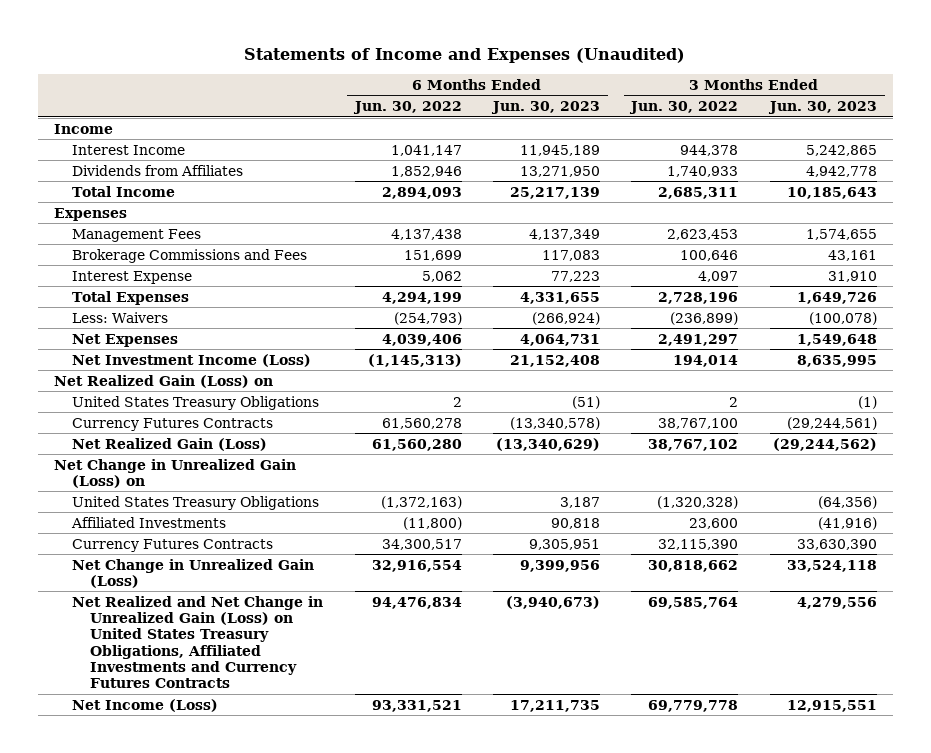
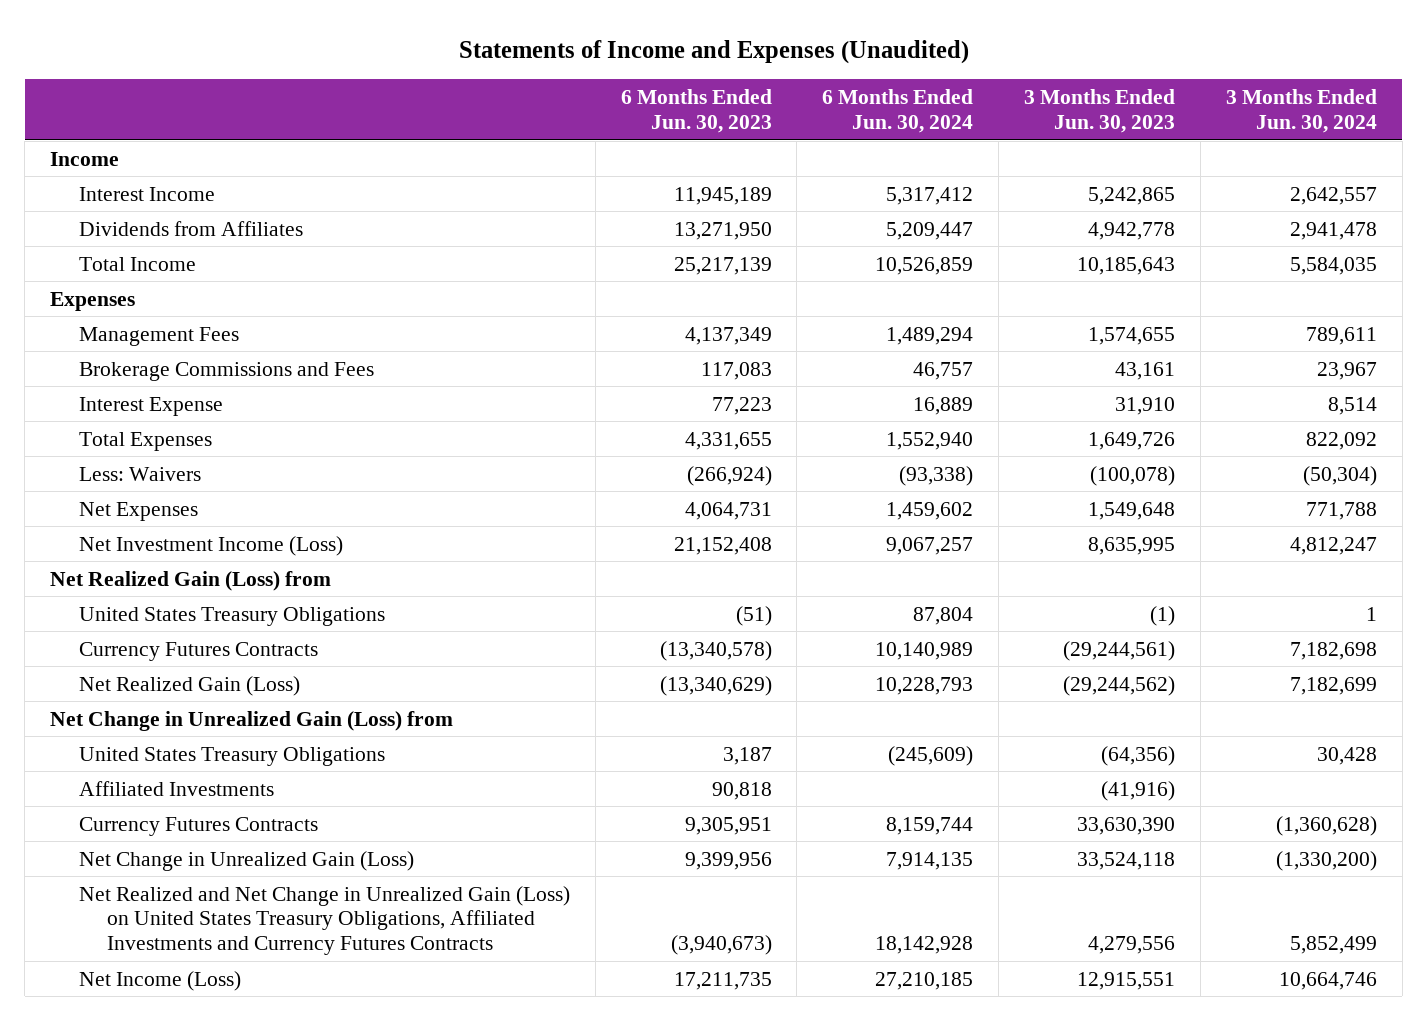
[352,101,462,115] Jun. 30, 2022 -> none
[629,101,739,115] Jun. 30, 2022 -> none
none -> [822,89,974,133] 6 Months Ended Jun. 30, 2024
none -> [1225,89,1377,133] 3 Months Ended Jun. 30, 2024
[54,374,274,388] Net Realized Gain (Loss) on -> [50,570,332,591] Net Realized Gain (Loss) from
[54,458,297,489] Net Change in Unrealized Gain (Loss) on -> [50,710,454,731] Net Change in Unrealized Gain (Loss) from

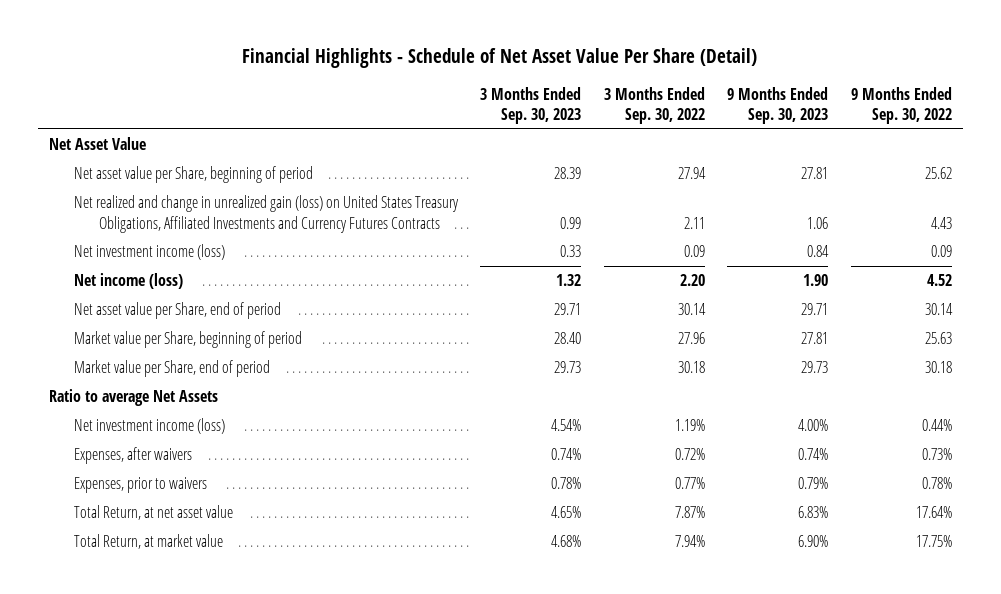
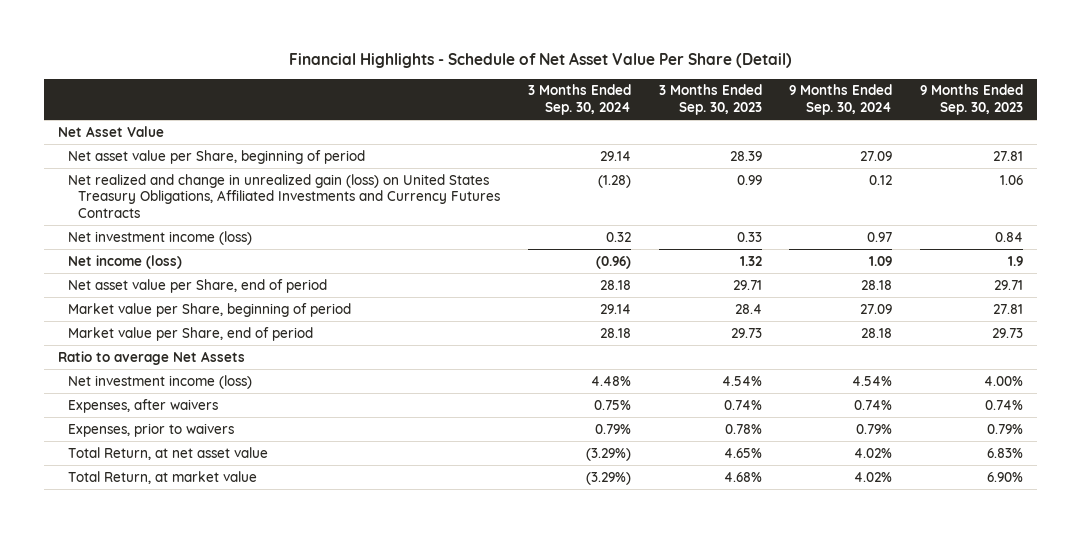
[603,86,705,125] 3 Months Ended Sep. 30, 2022 -> none
[850,86,952,125] 9 Months Ended Sep. 30, 2022 -> none
none -> [527,84,631,116] 3 Months Ended Sep. 30, 2024
none -> [789,84,893,116] 9 Months Ended Sep. 30, 2024
[803,274,829,287] 1.90 -> [1008,255,1024,266] 1.9
[554,332,582,345] 28.40 -> [734,303,762,314] 28.4

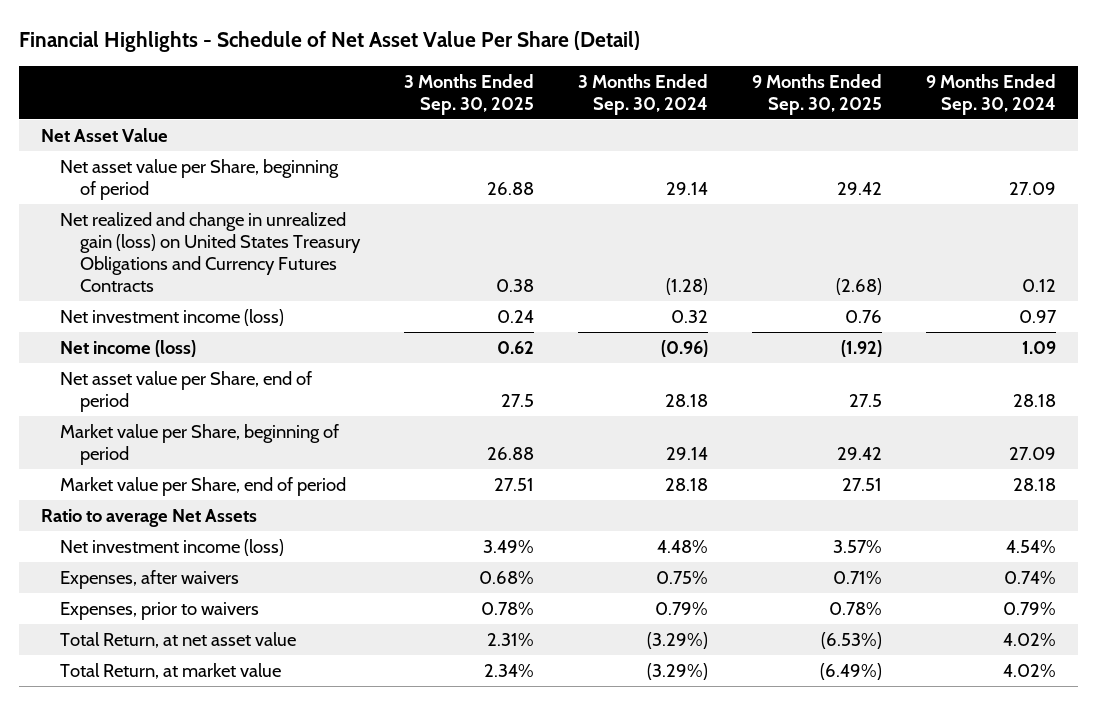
[658,84,762,116] 3 Months Ended Sep. 30, 2023 -> none
[920,84,1024,116] 9 Months Ended Sep. 30, 2023 -> none
none -> [404,73,535,115] 3 Months Ended Sep. 30, 2025
none -> [751,73,882,115] 9 Months Ended Sep. 30, 2025
[68,173,501,218] Net realized and change in unrealized gain (loss) on United States Treasury Obligations, Affiliated Investments and Currency Futures Contracts -> [60,211,362,293] Net realized and change in unrealized gain (loss) on United States Treasury Obligations and Currency Futures Contracts

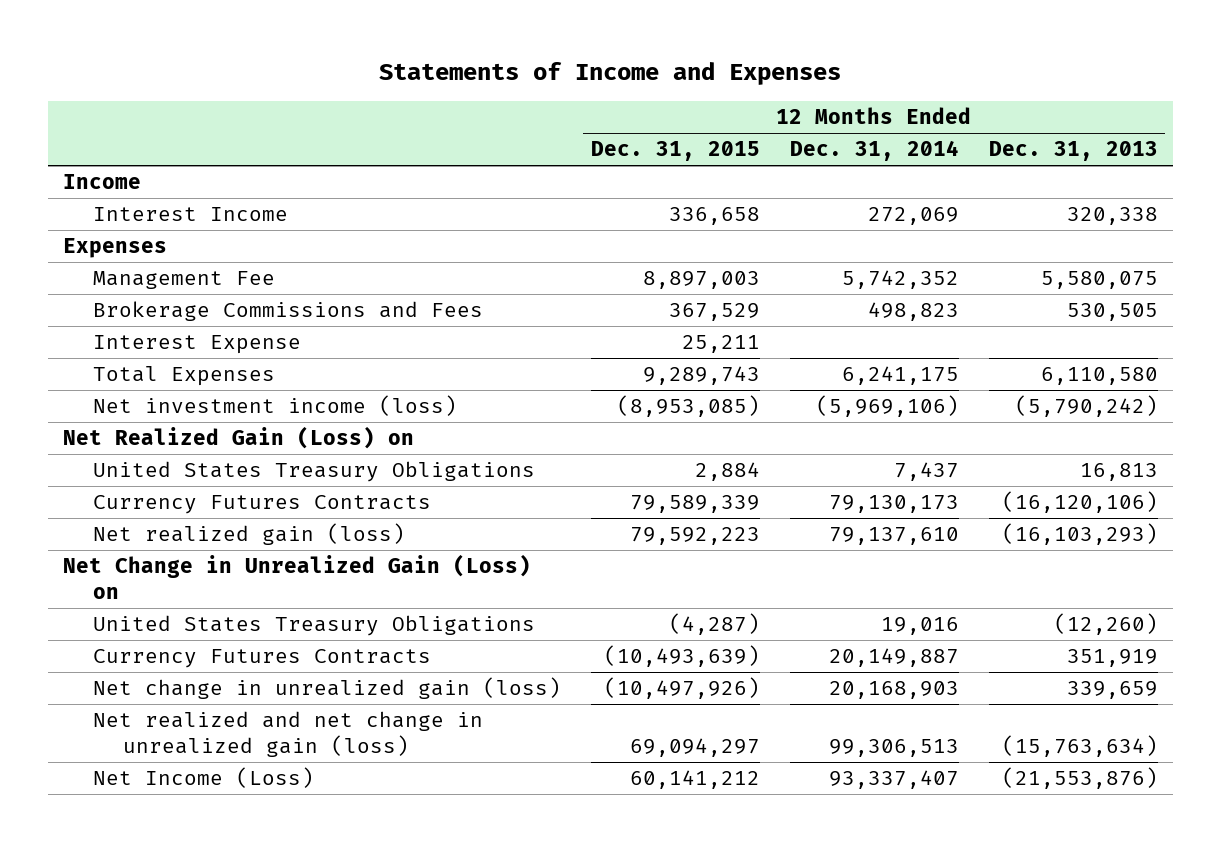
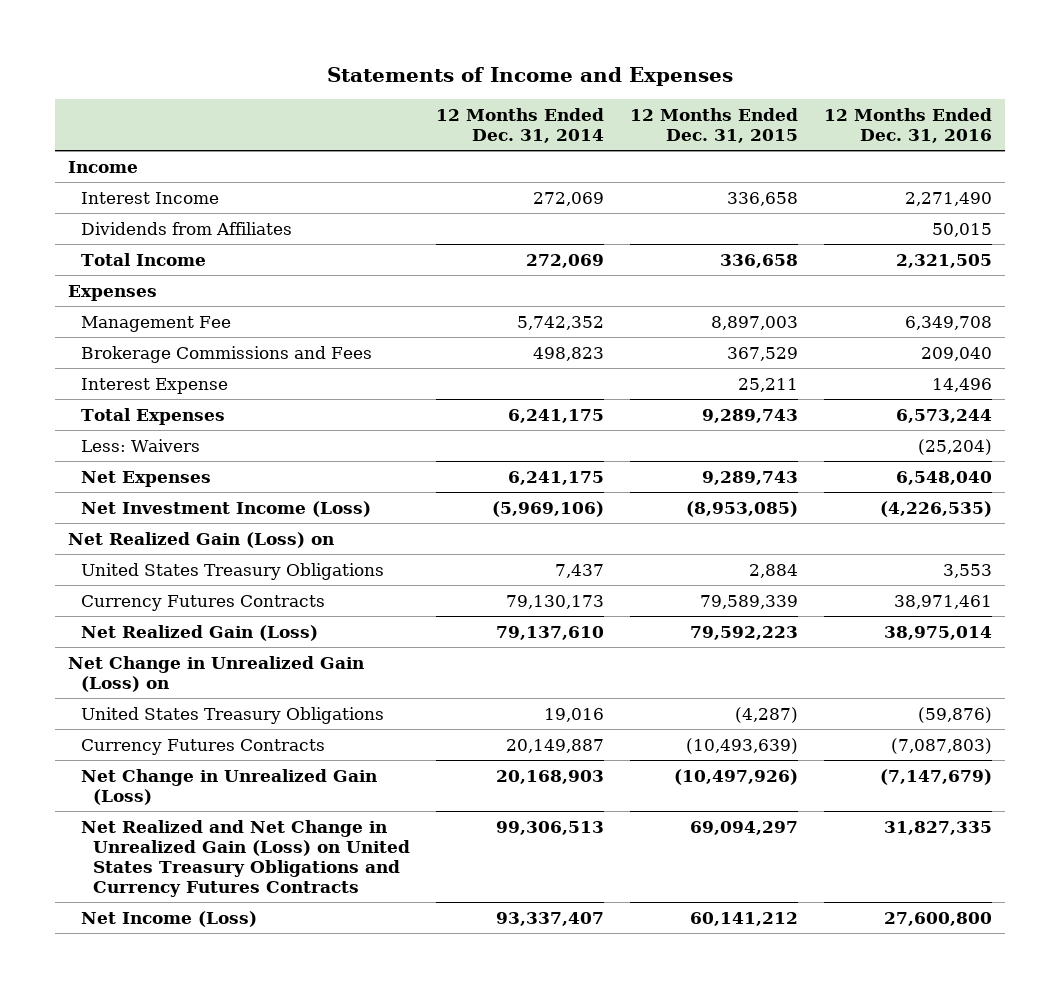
[988,141,1158,162] Dec. 31, 2013 -> none
none -> [824,108,993,144] 12 Months Ended Dec. 31, 2016
none -> [80,221,292,235] Dividends from Affiliates
none -> [80,252,206,266] Total Income
none -> [80,438,200,452] Less: Waivers
none -> [80,470,211,487] Net Expenses
[92,395,457,417] Net investment income (loss) -> [80,500,371,517] Net Investment Income (Loss)
[92,523,405,546] Net realized gain (loss) -> [80,624,318,641] Net Realized Gain (Loss)
[92,677,561,700] Net change in unrealized gain (loss) -> [80,768,377,805] Net Change in Unrealized Gain (Loss)
[92,711,483,758] Net realized and net change in unrealized gain (loss) -> [80,819,411,897] Net Realized and Net Change in Unrealized Gain (Loss) on United States Treasury Obligations and Currency Futures Contracts

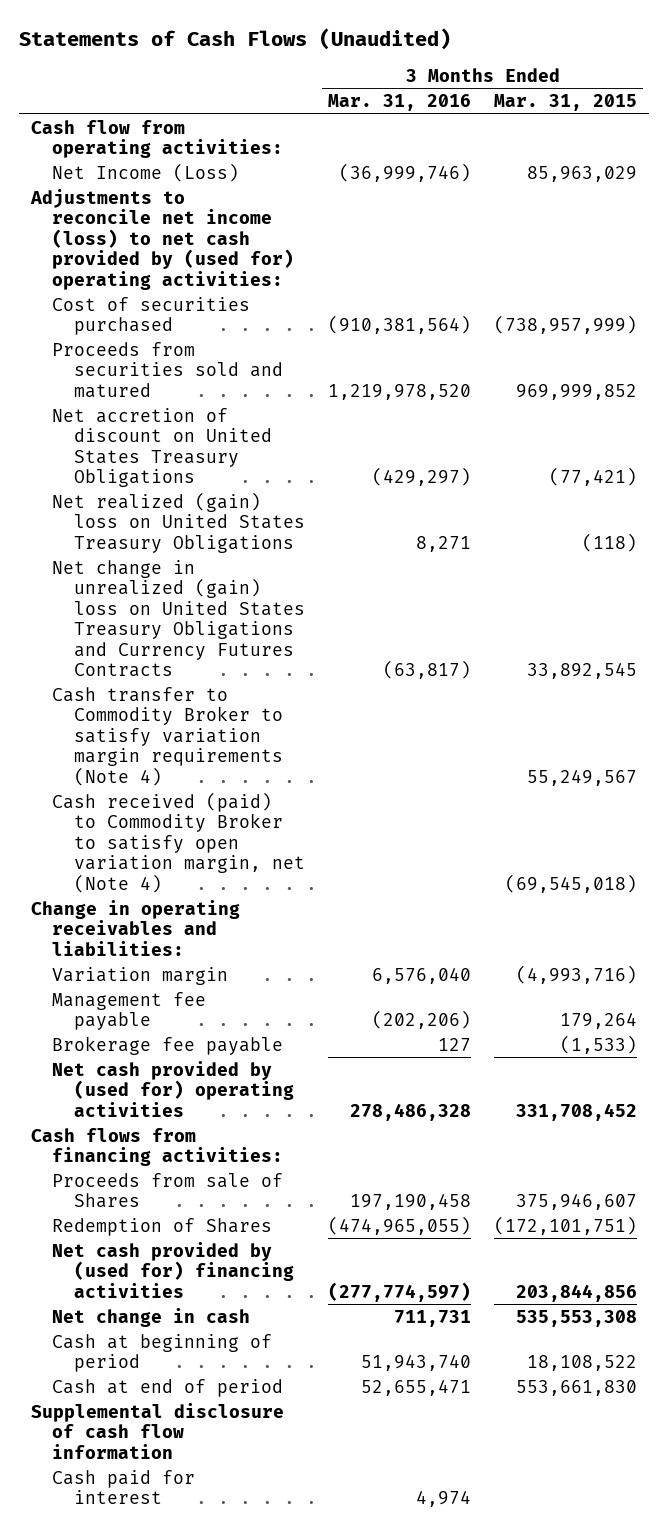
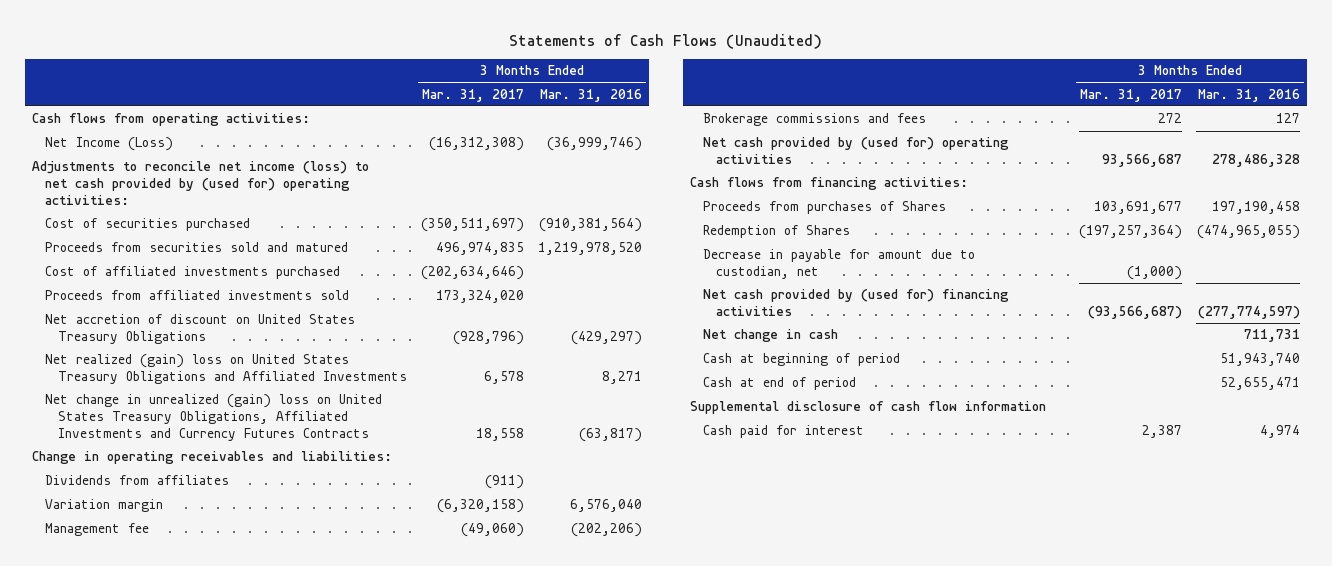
[494,94,638,112] Mar. 31, 2015 -> none
none -> [422,88,525,102] Mar. 31, 2017
[30,119,284,159] Cash flow from operating activities: -> [31,113,310,127] Cash flows from operating activities:
none -> [45,266,341,280] Cost of affiliated investments purchased
none -> [45,290,350,301] Proceeds from affiliated investments sold
[52,686,283,786] Cash transfer to Commodity Broker to satisfy variation margin requirements (Note 4) -> none
[52,791,305,893] Cash received (paid) to Commodity Broker to satisfy open variation margin, net (Note 4) -> none
[52,491,305,553] Net realized (gain) loss on United States Treasury Obligations -> [45,354,408,385] Net realized (gain) loss on United States Treasury Obligations and Affiliated Investments
[52,559,305,678] Net change in unrealized (gain) loss on United States Treasury Obligations and Currency Futures Contracts -> [45,394,383,441] Net change in unrealized (gain) loss on United States Treasury Obligations, Affiliated Investments and Currency Futures Contracts
none -> [45,475,230,486] Dividends from affiliates
[52,991,207,1031] Management fee payable -> [45,523,150,537] Management fee
[52,1035,284,1055] Brokerage fee payable -> [703,113,927,127] Brokerage commissions and fees
[52,1172,284,1209] Proceeds from sale of Shares -> [703,201,947,215] Proceeds from purchases of Shares
none -> [703,249,976,280] Decrease in payable for amount due to custodian, net

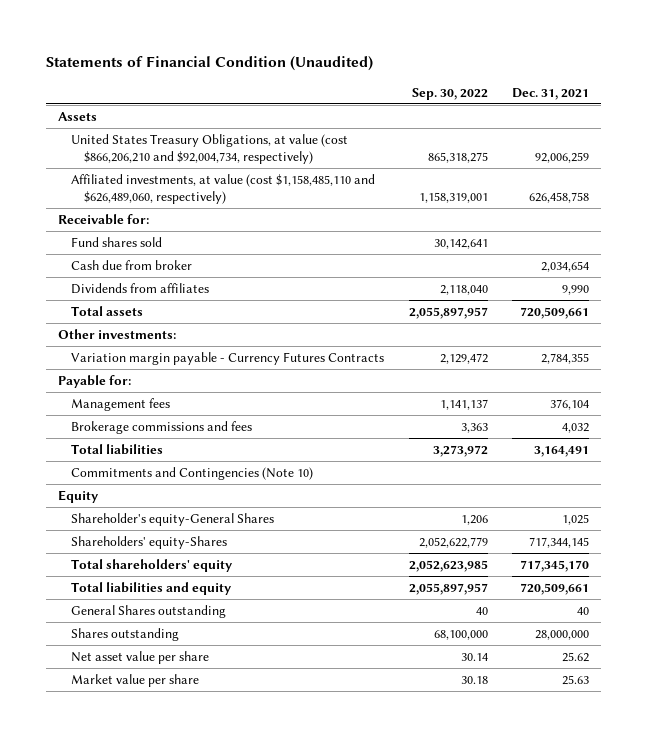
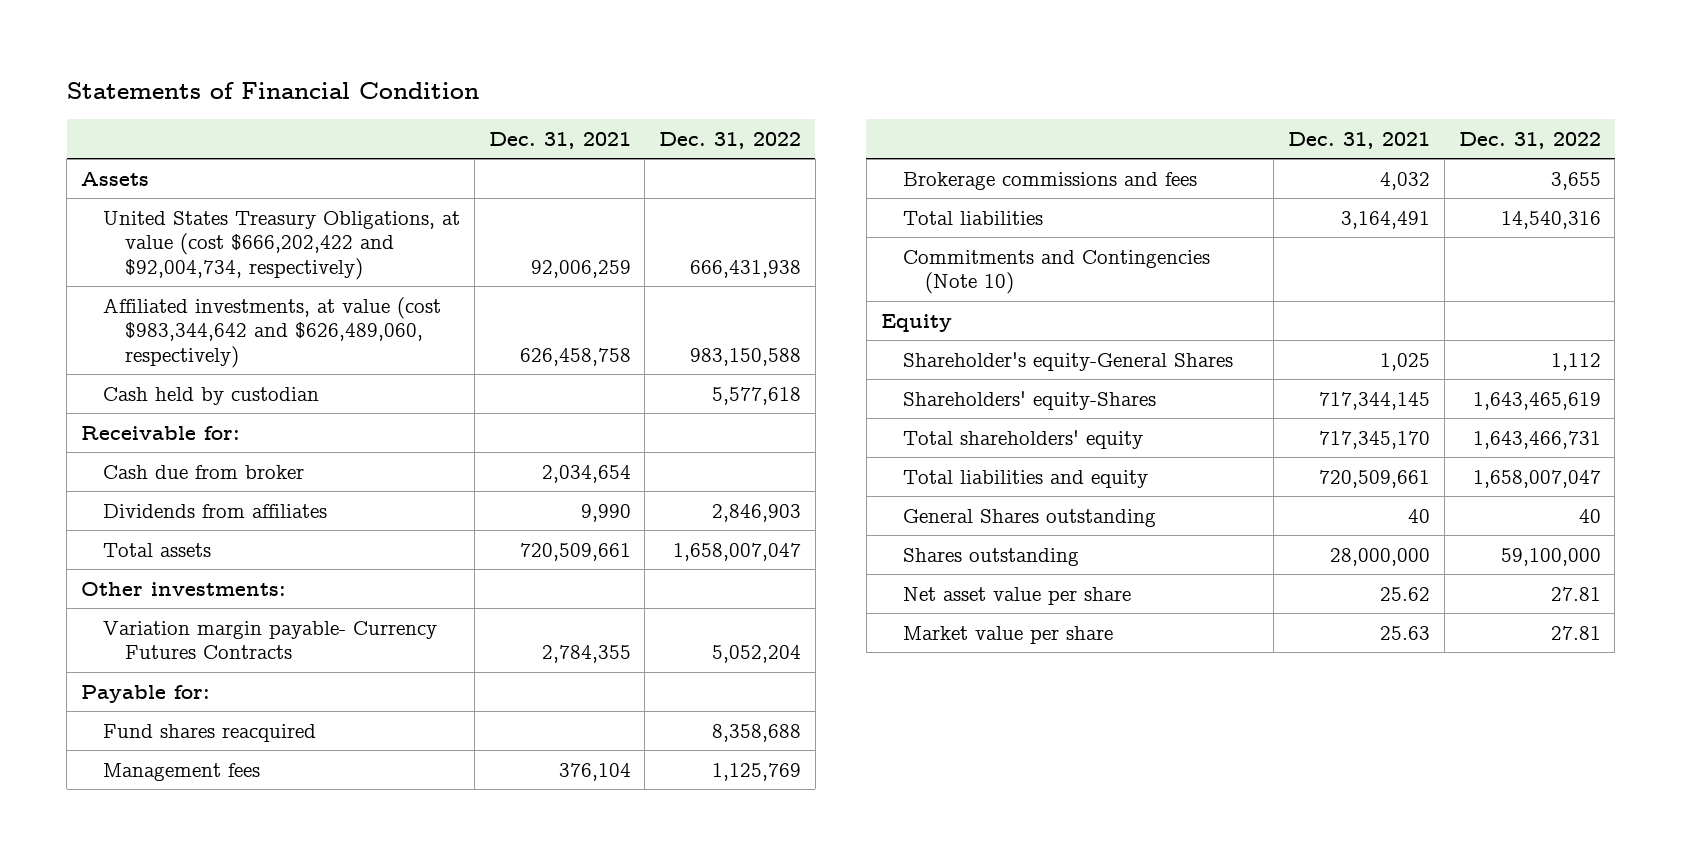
[45,55,373,71] Statements of Financial Condition (Unaudited) -> [66,81,479,99] Statements of Financial Condition
[411,87,488,100] Sep. 30, 2022 -> none
none -> [659,131,802,149] Dec. 31, 2022
[71,133,349,164] United States Treasury Obligations, at value (cost $866,206,210 and $92,004,734, respectively) -> [103,210,461,280] United States Treasury Obligations, at value (cost $666,202,422 and $92,004,734, respectively)
[71,173,376,204] Affiliated investments, at value (cost $1,158,485,110 and $626,489,060, respectively) -> [103,296,442,368] Affiliated investments, at value (cost $983,344,642 and $626,489,060, respectively)
none -> [103,386,320,405] Cash held by custodian
[71,236,163,247] Fund shares sold -> none
[71,351,385,365] Variation margin payable - Currency Futures Contracts -> [103,620,438,660] Variation margin payable- Currency Futures Contracts
none -> [103,723,317,742] Fund shares reacquired

